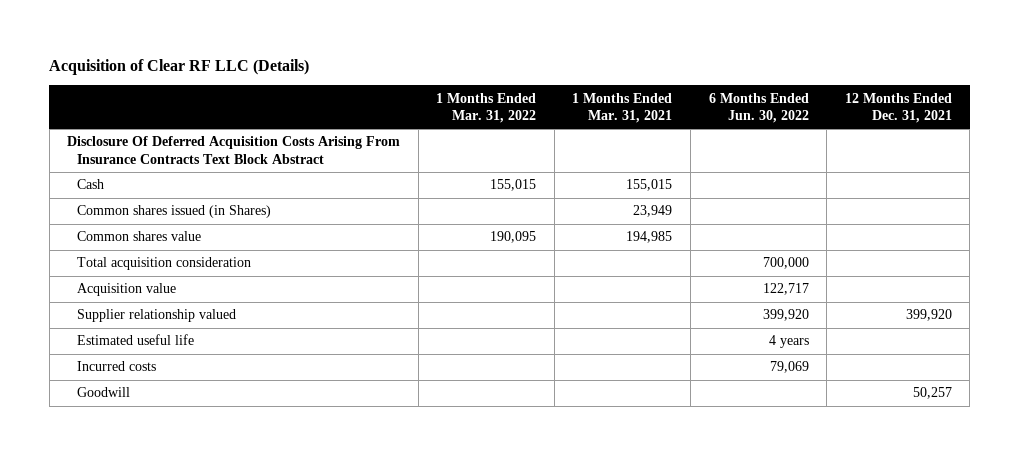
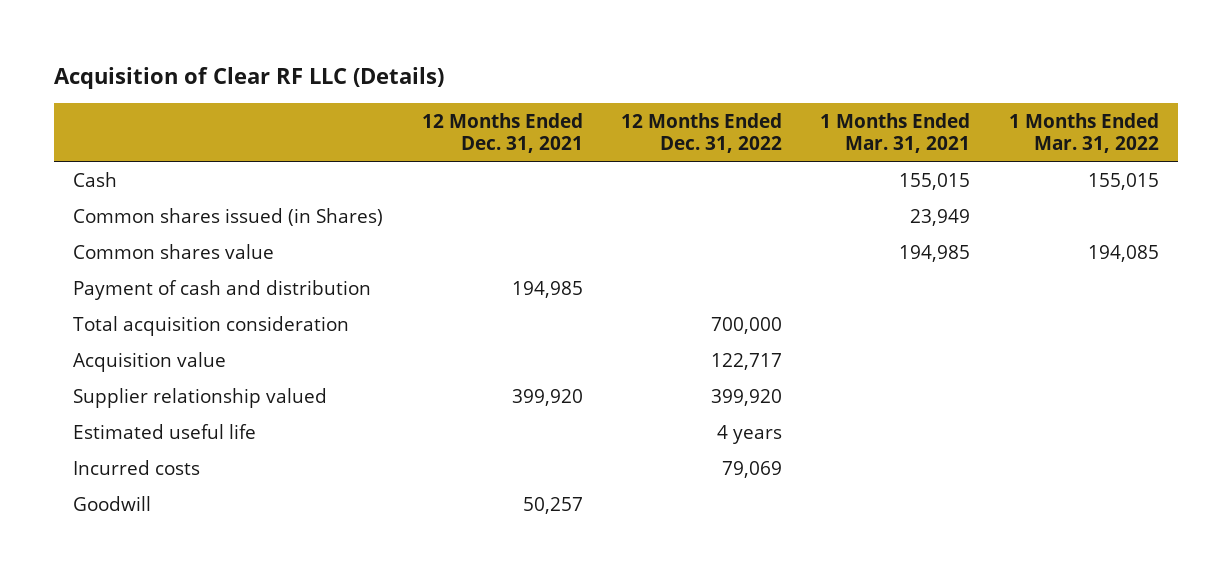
[708,92,809,123] 6 Months Ended Jun. 30, 2022 -> none
none -> [620,112,782,154] 12 Months Ended Dec. 31, 2022
[67,136,401,164] Disclosure Of Deferred Acquisition Costs Arising From Insurance Contracts Text Block Abstract -> none
[490,231,537,244] 190,095 -> [1087,244,1159,262] 194,085
none -> [73,279,372,300] Payment of cash and distribution

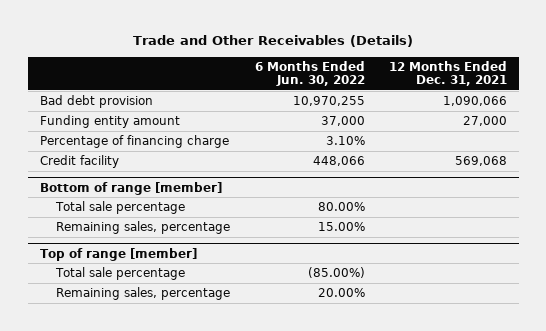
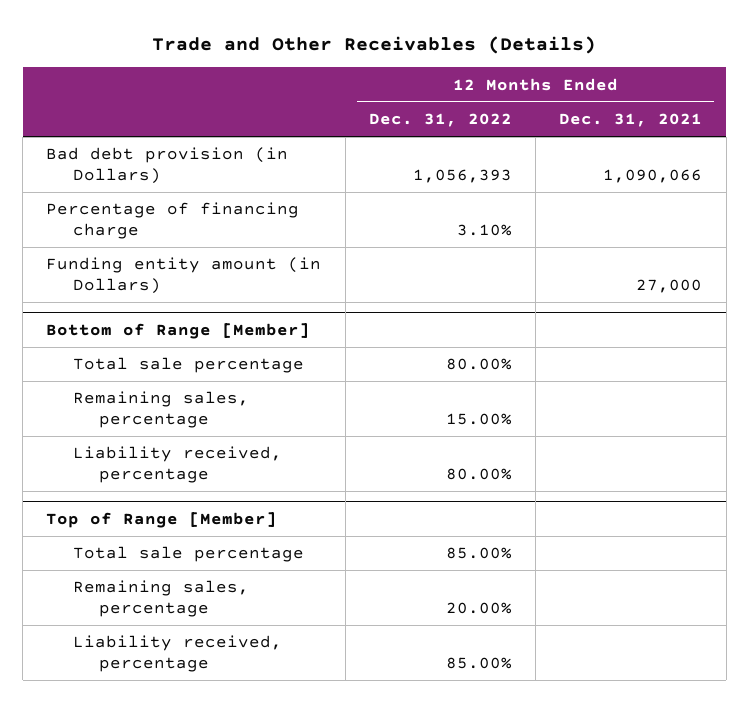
[254,60,365,87] 6 Months Ended Jun. 30, 2022 -> none
none -> [368,113,512,128] Dec. 31, 2022
[39,114,180,128] Funding entity amount -> none
[39,94,153,108] Bad debt provision -> [46,147,289,185] Bad debt provision (in Dollars)
[39,154,119,168] Credit facility -> none
none -> [46,257,322,295] Funding entity amount (in Dollars)
[39,181,222,195] Bottom of range [member] -> [46,322,311,339] Bottom of Range [Member]
none -> [72,446,282,484] Liability received, percentage
[39,247,197,261] Top of range [member] -> [46,511,278,528] Top of Range [Member]
none -> [72,635,282,673] Liability received, percentage

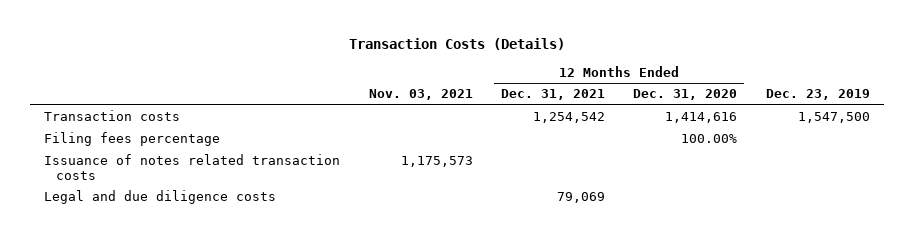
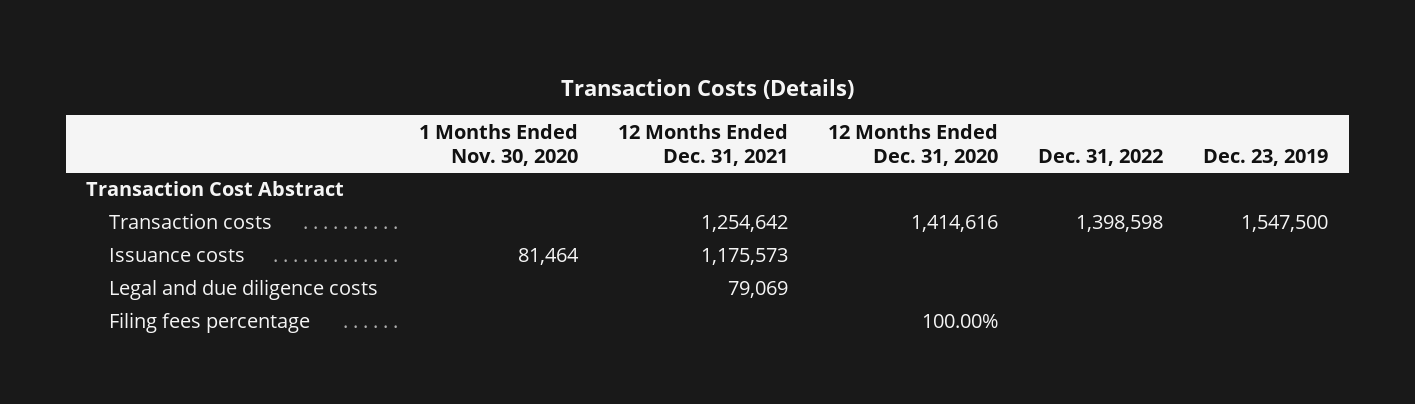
[368,89,473,101] Nov. 03, 2021 -> none
none -> [418,123,578,166] 1 Months Ended Nov. 30, 2020
none -> [1038,148,1164,166] Dec. 31, 2022
[44,154,341,180] Issuance of notes related transaction costs -> none
none -> [86,181,345,197] Transaction Cost Abstract
[532,112,605,124] 1,254,542 -> [700,215,788,233] 1,254,642
none -> [109,248,246,263] Issuance costs
[44,132,221,147] Filing fees percentage -> [109,312,311,334] Filing fees percentage

